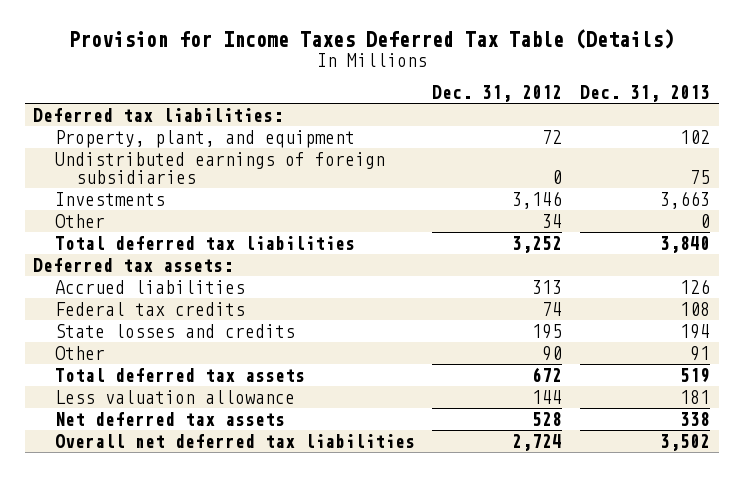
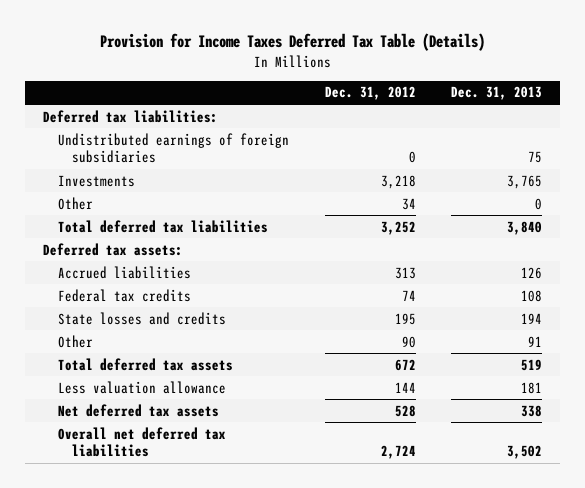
[54,129,355,148] Property, plant, and equipment -> none
[512,190,563,209] 3,146 -> [380,174,416,189] 3,218
[660,190,711,209] 3,663 -> [507,174,543,189] 3,765

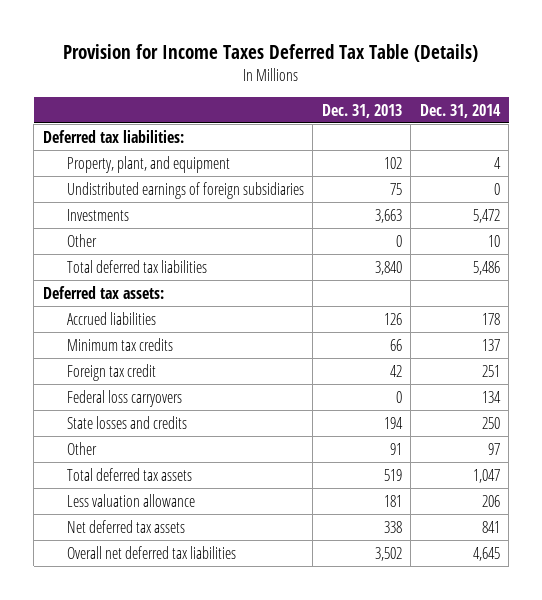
[324,86,416,101] Dec. 31, 2012 -> none
none -> [419,103,501,118] Dec. 31, 2014
none -> [66,155,230,173] Property, plant, and equipment
[507,174,543,189] 3,765 -> [374,208,402,223] 3,663
[57,288,191,302] Federal tax credits -> [66,337,173,351] Minimum tax credits
[521,289,543,302] 108 -> [389,338,402,351] 66
none -> [66,363,156,381] Foreign tax credit
none -> [66,389,182,407] Federal loss carryovers

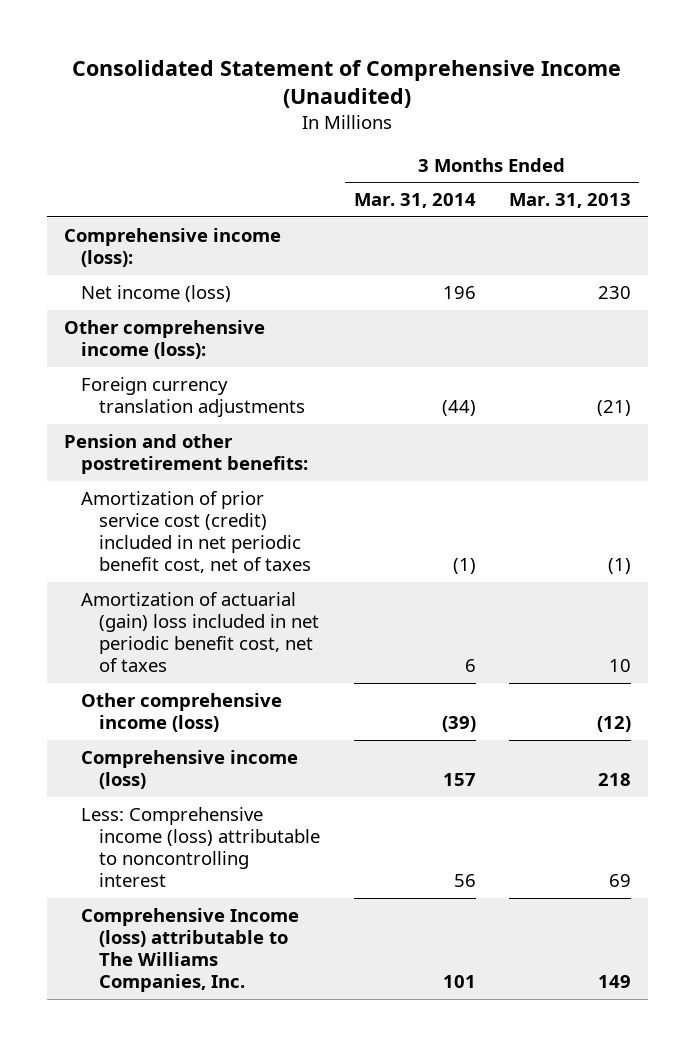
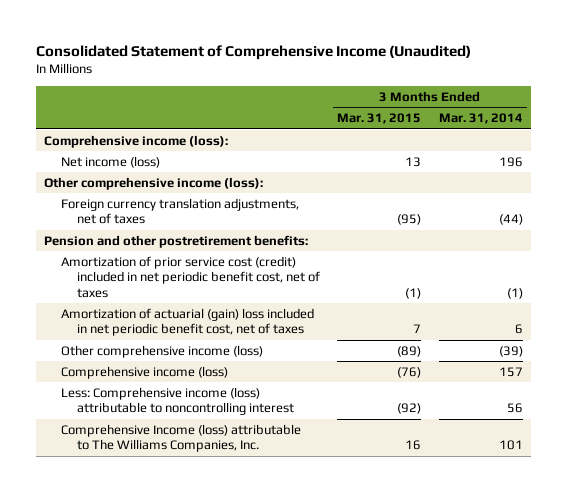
[508,193,631,209] Mar. 31, 2013 -> none
none -> [337,113,422,125] Mar. 31, 2015
[81,376,306,417] Foreign currency translation adjustments -> [60,197,299,225] Foreign currency translation adjustments, net of taxes

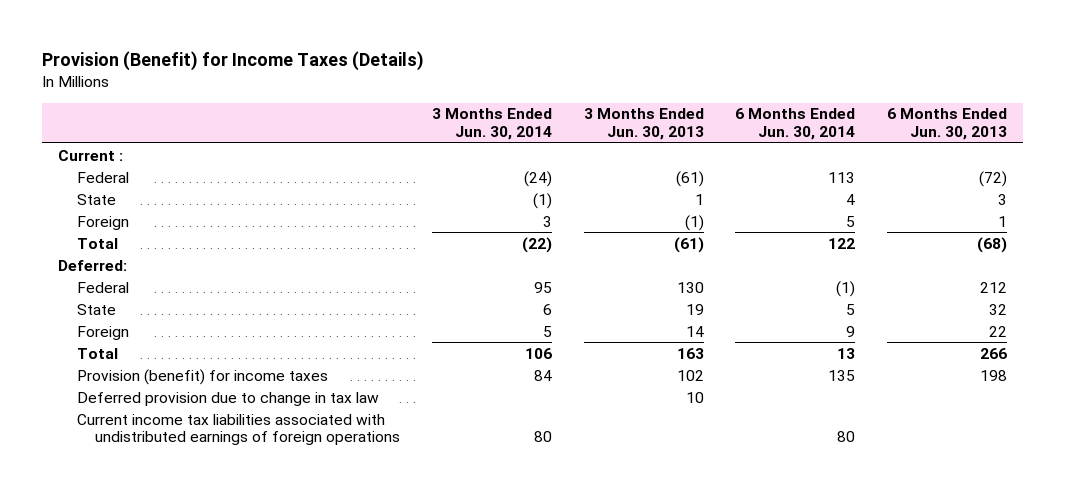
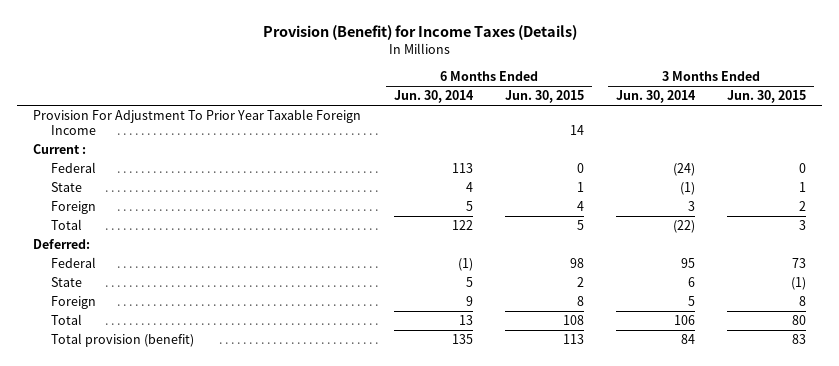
[583,108,704,141] 3 Months Ended Jun. 30, 2013 -> none
[887,108,1008,141] 6 Months Ended Jun. 30, 2013 -> none
none -> [504,90,584,104] Jun. 30, 2015
none -> [726,90,806,104] Jun. 30, 2015
none -> [33,109,362,136] Provision For Adjustment To Prior Year Taxable Foreign Income
[76,391,379,406] Deferred provision due to change in tax law -> none
[76,413,400,446] Current income tax liabilities associated with undistributed earnings of foreign operations -> none
[76,368,328,385] Provision (benefit) for income taxes -> [51,333,195,348] Total provision (benefit)

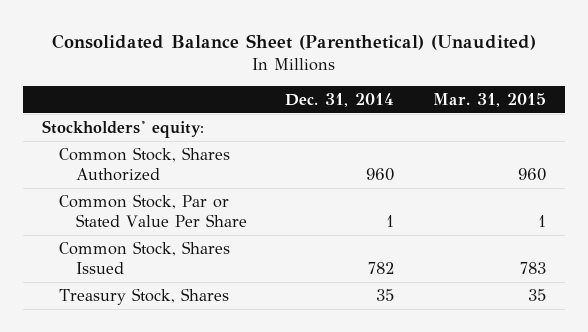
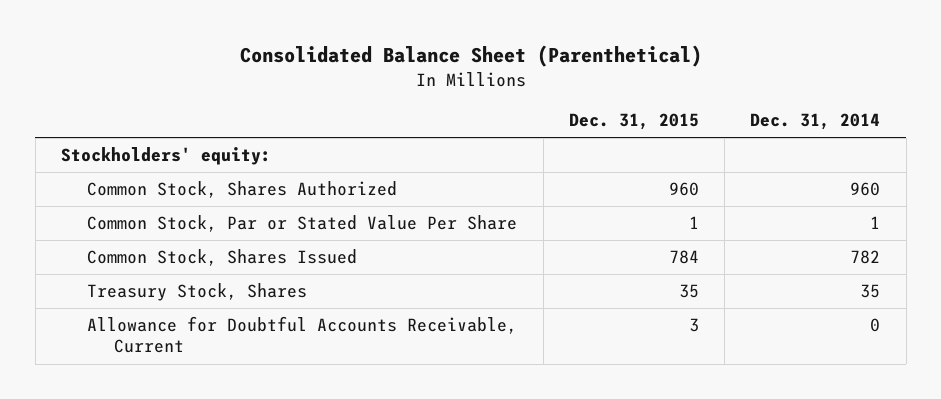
[51,33,536,50] Consolidated Balance Sheet (Parenthetical) (Unaudited) -> [239,45,702,68] Consolidated Balance Sheet (Parenthetical)
[432,93,546,108] Mar. 31, 2015 -> none
none -> [568,113,699,131] Dec. 31, 2015
none -> [87,316,518,354] Allowance for Doubtful Accounts Receivable, Current

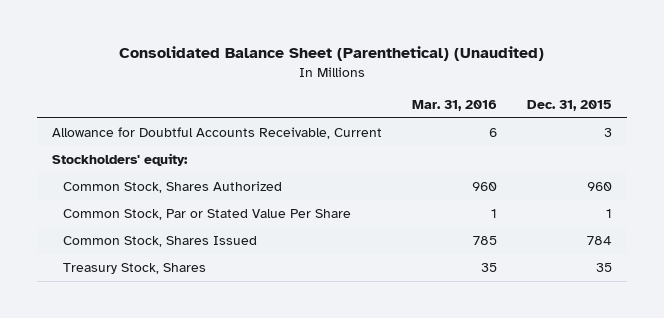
[239,45,702,68] Consolidated Balance Sheet (Parenthetical) -> [118,45,544,61] Consolidated Balance Sheet (Parenthetical) (Unaudited)
[750,113,881,131] Dec. 31, 2014 -> none
none -> [411,99,497,111] Mar. 31, 2016
[87,316,518,354] Allowance for Doubtful Accounts Receivable, Current -> [51,127,382,140] Allowance for Doubtful Accounts Receivable, Current

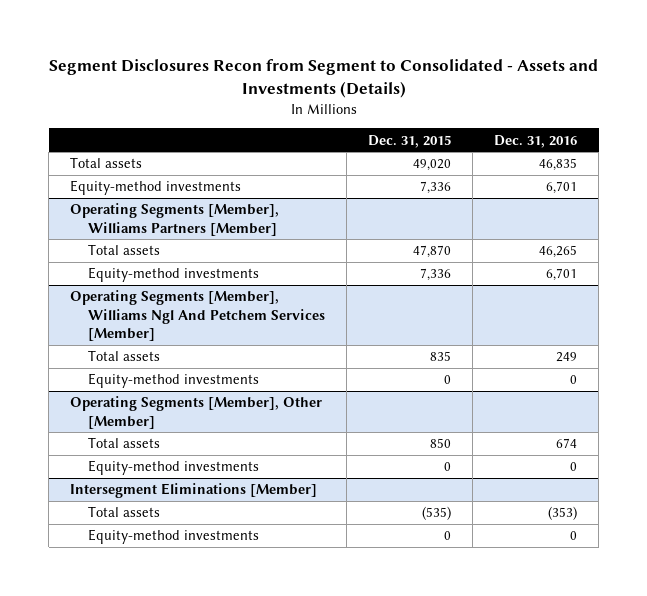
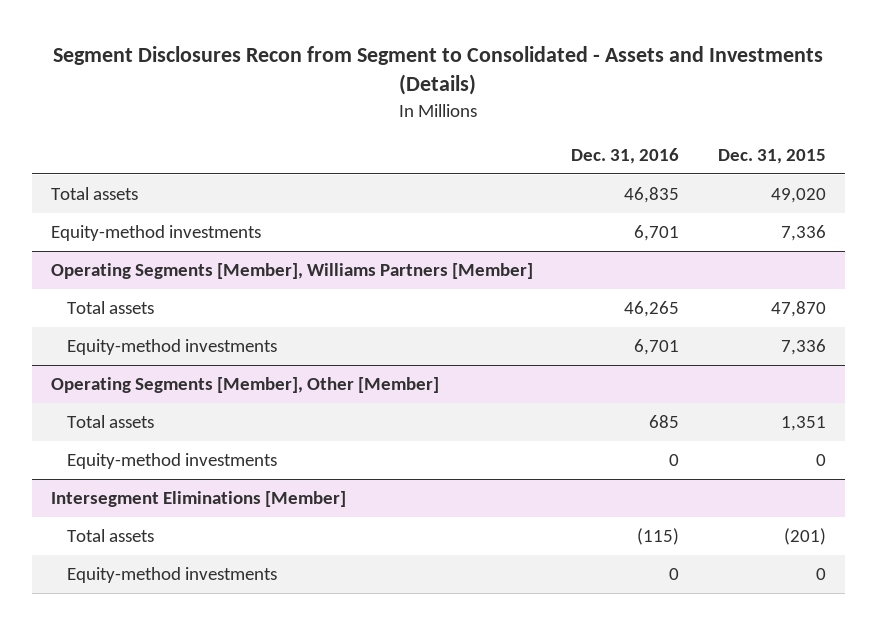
[70,290,325,341] Operating Segments [Member], Williams Ngl And Petchem Services [Member] -> none
[87,350,160,362] Total assets -> none
[87,373,259,389] Equity-method investments -> none
[429,438,451,449] 850 -> [780,416,826,432] 1,351
[556,438,578,449] 674 -> [649,415,680,429] 685
[421,506,451,521] (535) -> [783,528,826,546] (201)
[548,506,578,521] (353) -> [637,528,680,546] (115)

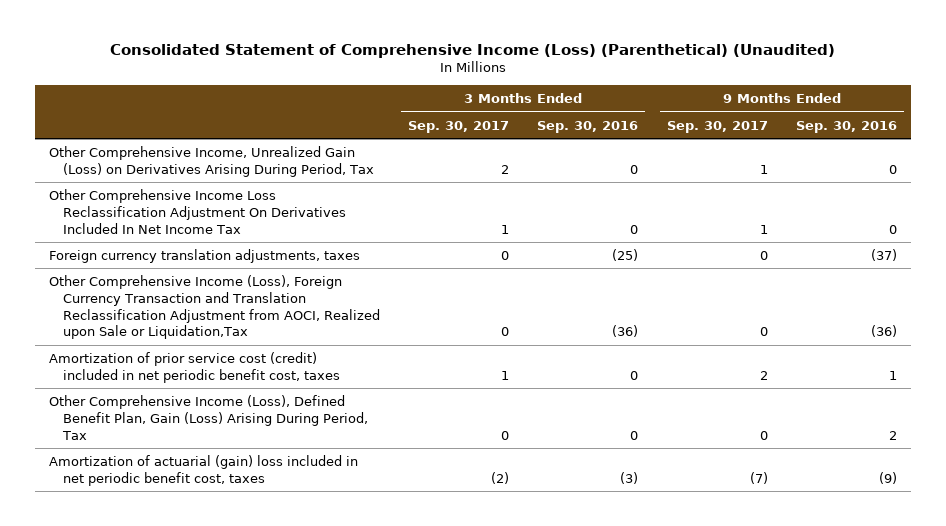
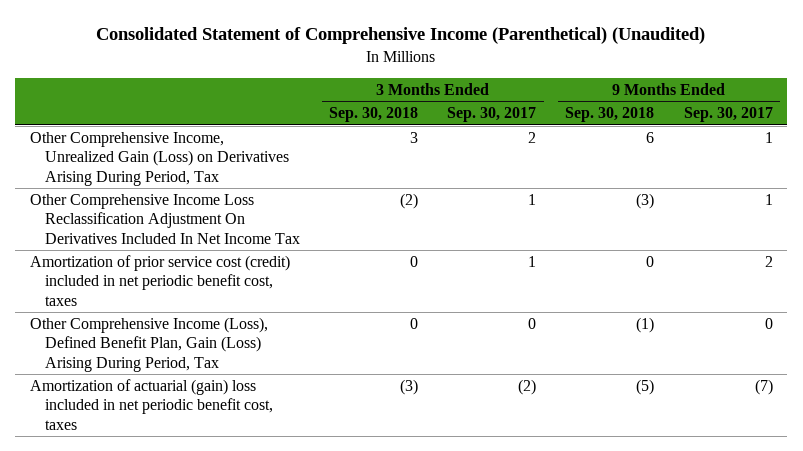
[109,43,835,58] Consolidated Statement of Comprehensive Income (Loss) (Parenthetical) (Unaudited) -> [96,27,706,45] Consolidated Statement of Comprehensive Income (Parenthetical) (Unaudited)
[537,120,639,133] Sep. 30, 2016 -> none
[795,120,897,133] Sep. 30, 2016 -> none
none -> [329,107,419,123] Sep. 30, 2018
none -> [565,107,655,123] Sep. 30, 2018
[48,248,360,263] Foreign currency translation adjustments, taxes -> none
[48,274,380,340] Other Comprehensive Income (Loss), Foreign Currency Transaction and Translation Reclassification Adjustment from AOCI, Realized upon Sale or Liquidation,Tax -> none

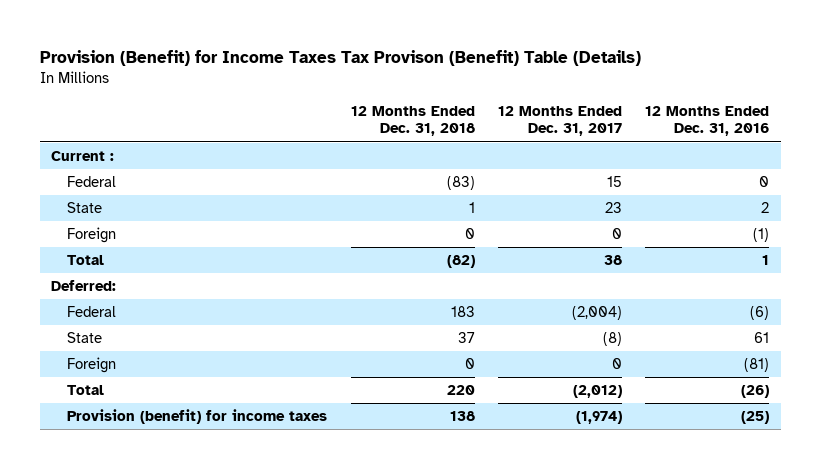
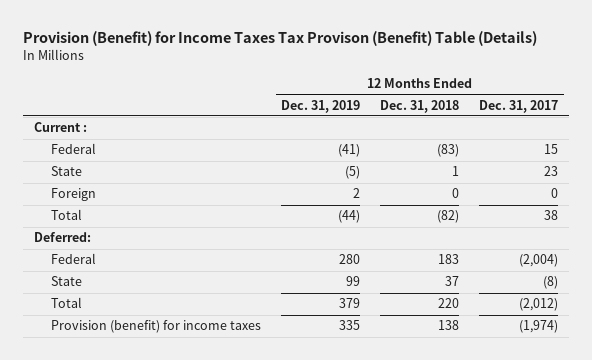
[645,105,770,137] 12 Months Ended Dec. 31, 2016 -> none
none -> [280,99,360,113] Dec. 31, 2019
[67,357,117,374] Foreign -> none

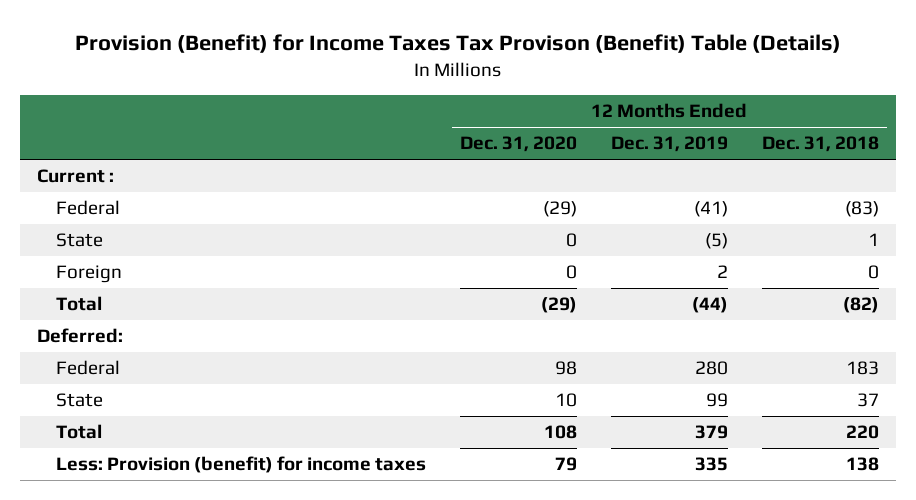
[479,99,559,113] Dec. 31, 2017 -> none
none -> [460,136,578,153] Dec. 31, 2020
[50,320,261,334] Provision (benefit) for income taxes -> [56,456,427,474] Less: Provision (benefit) for income taxes

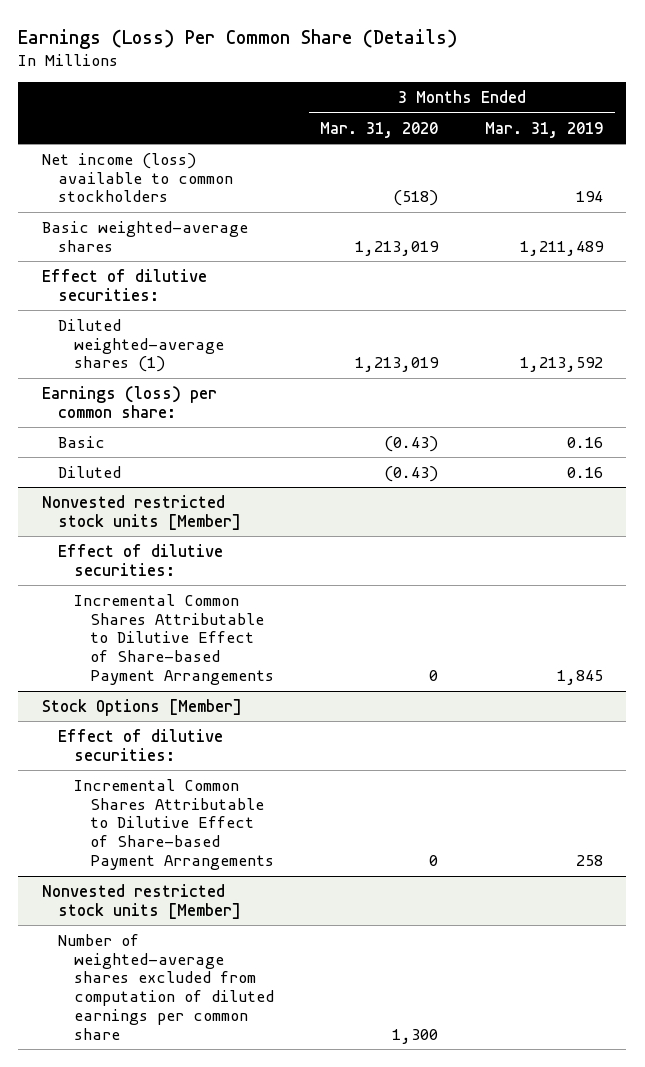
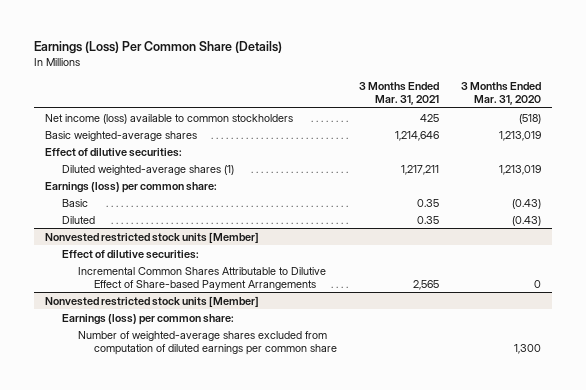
[484,121,603,138] Mar. 31, 2019 -> none
none -> [359,81,440,106] 3 Months Ended Mar. 31, 2021
[41,698,242,716] Stock Options [Member] -> none
[57,728,223,761] Effect of dilutive securities: -> none
[73,778,275,871] Incremental Common Shares Attributable to Dilutive Effect of Share-based Payment Arrangements -> none
none -> [61,313,234,325] Earnings (loss) per common share:

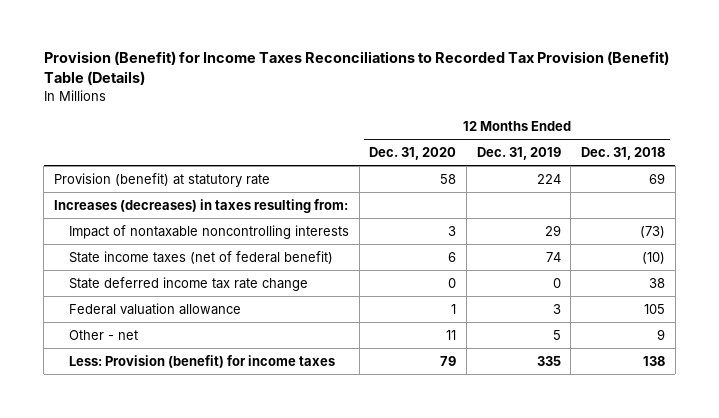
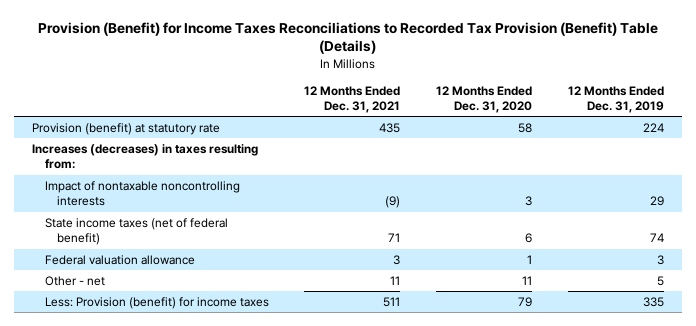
[580,146,665,160] Dec. 31, 2018 -> none
none -> [304,85,401,114] 12 Months Ended Dec. 31, 2021
[69,276,309,291] State deferred income tax rate change -> none

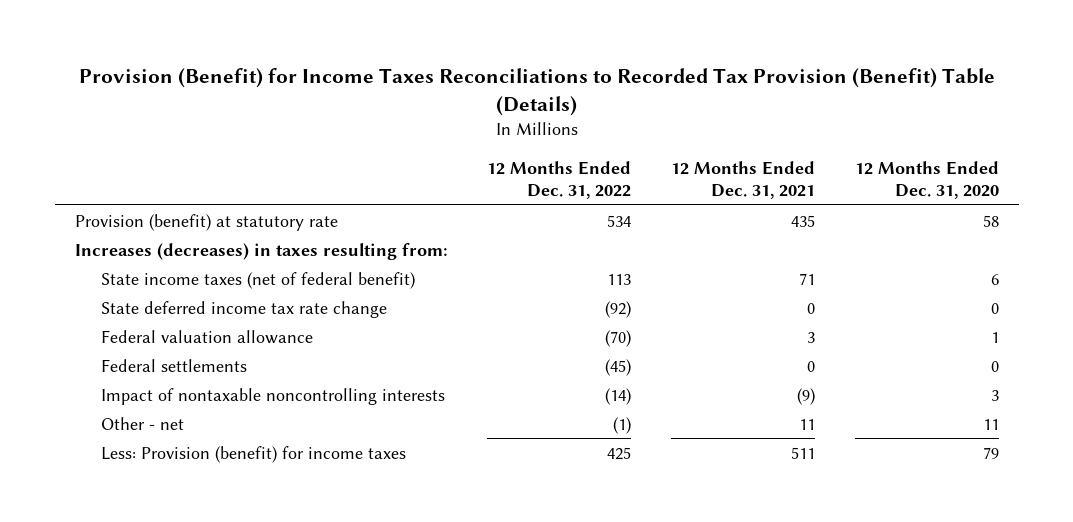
[567,85,664,114] 12 Months Ended Dec. 31, 2019 -> none
none -> [487,161,632,200] 12 Months Ended Dec. 31, 2022
none -> [101,300,388,318] State deferred income tax rate change
none -> [101,358,248,372] Federal settlements
[44,180,240,207] Impact of nontaxable noncontrolling interests -> [101,387,446,405] Impact of nontaxable noncontrolling interests

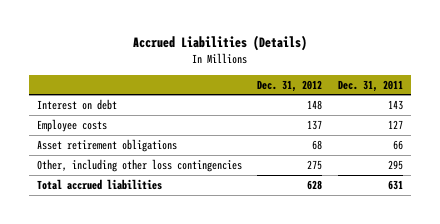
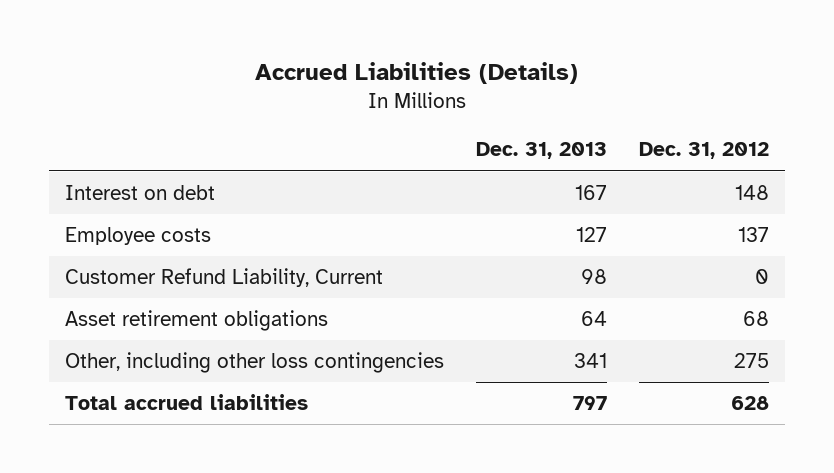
[337,79,403,92] Dec. 31, 2011 -> none
none -> [475,142,607,160] Dec. 31, 2013
none -> [64,268,383,288] Customer Refund Liability, Current

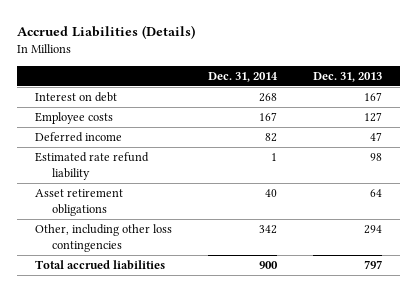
[638,142,769,160] Dec. 31, 2012 -> none
none -> [208,71,279,82] Dec. 31, 2014
none -> [35,132,123,143] Deferred income
[64,268,383,288] Customer Refund Liability, Current -> [35,152,150,180] Estimated rate refund liability
[573,353,607,369] 341 -> [364,225,383,235] 294

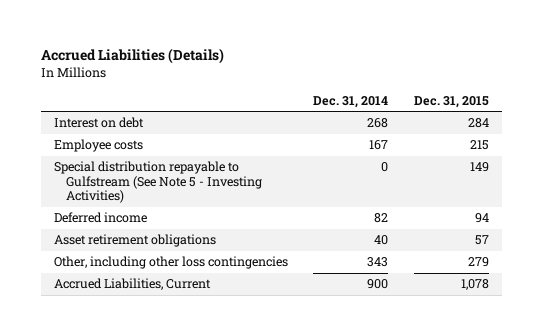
[313,71,383,82] Dec. 31, 2013 -> none
none -> [413,95,489,108] Dec. 31, 2015
none -> [53,161,263,204] Special distribution repayable to Gulfstream (See Note 5 - Investing Activities)
[35,152,150,180] Estimated rate refund liability -> none
[259,225,278,235] 342 -> [367,257,389,268] 343
[35,260,166,271] Total accrued liabilities -> [53,278,211,291] Accrued Liabilities, Current

